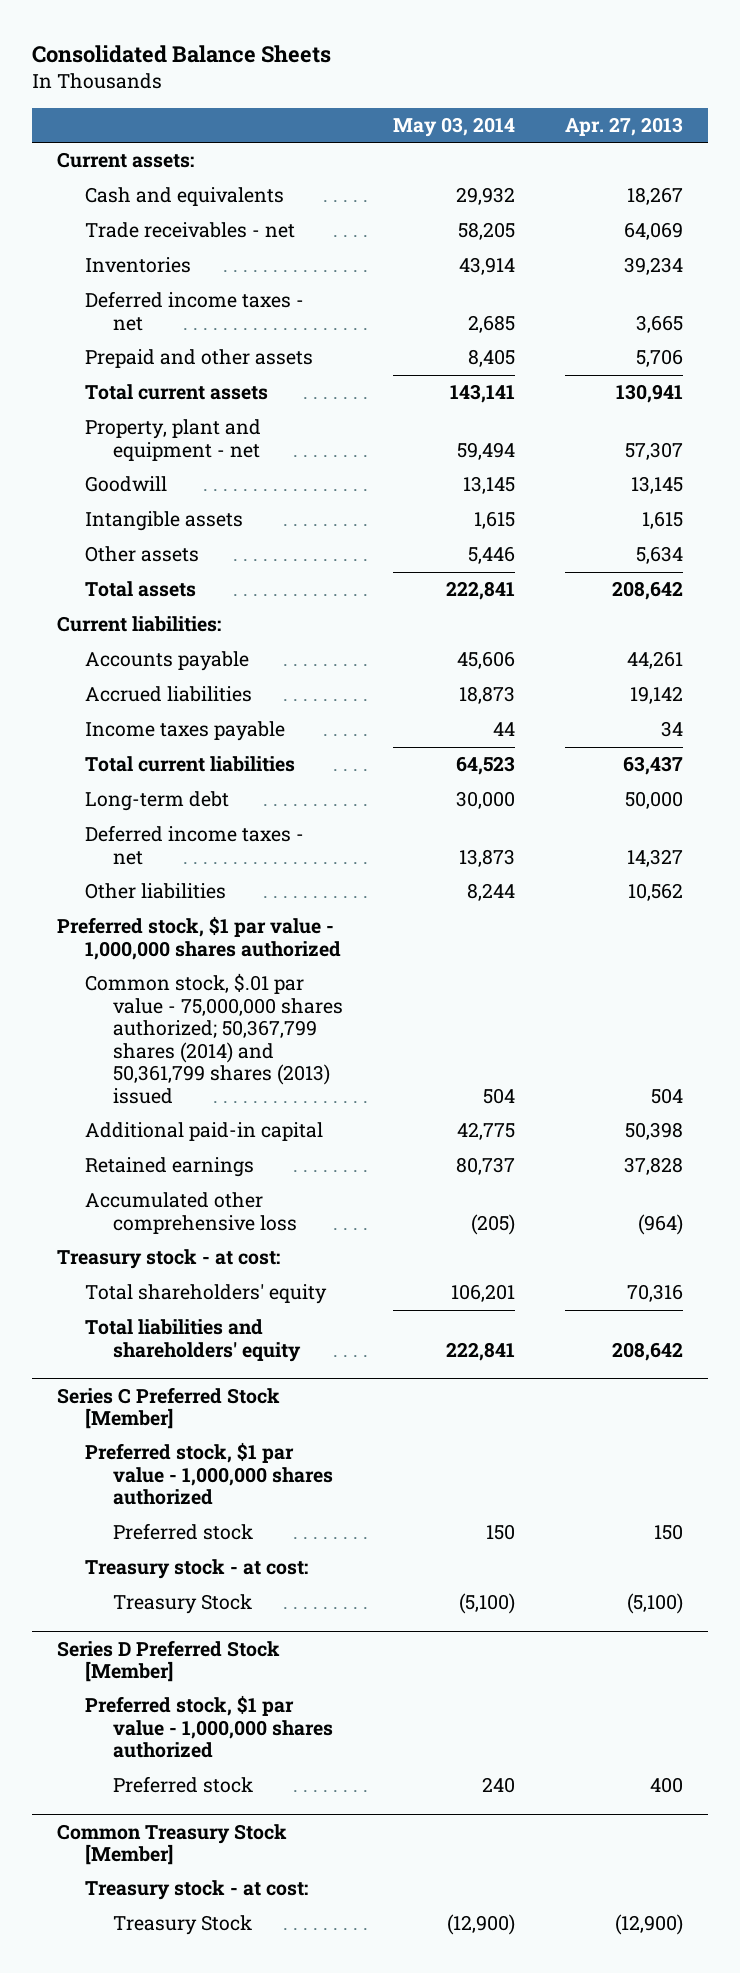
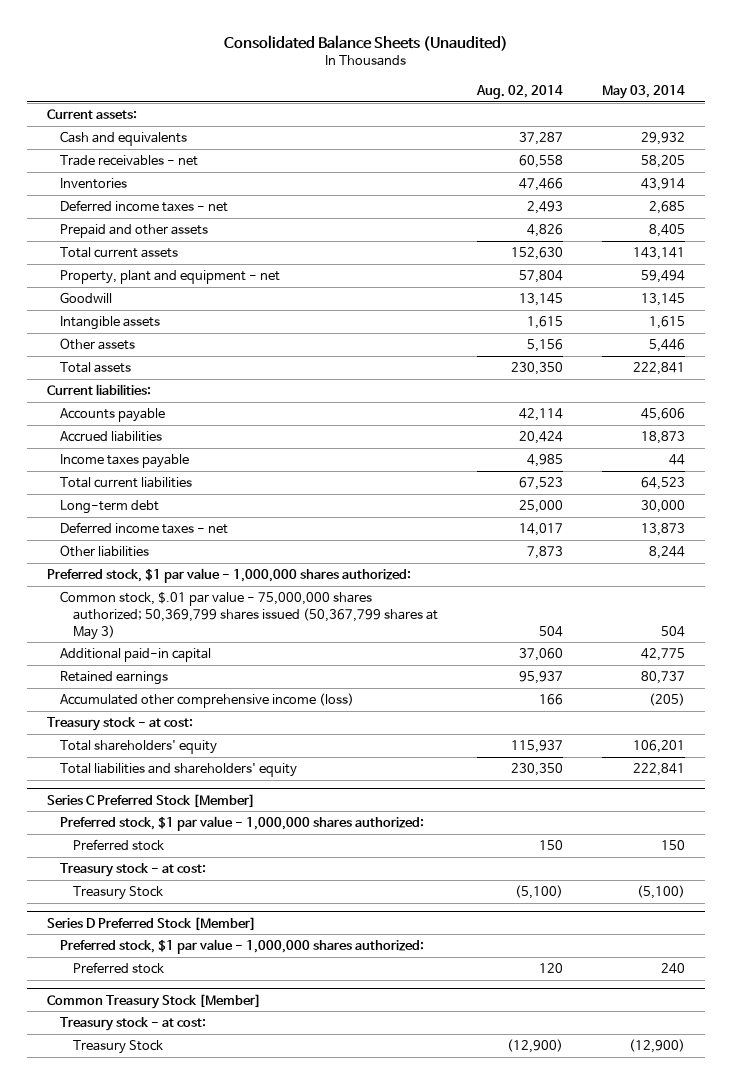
[32,45,332,64] Consolidated Balance Sheets -> [223,34,508,51] Consolidated Balance Sheets (Unaudited)
[564,117,683,137] Apr. 27, 2013 -> none
none -> [475,84,563,99] Aug. 02, 2014
[57,916,342,960] Preferred stock, $1 par value - 1,000,000 shares authorized -> [46,568,411,584] Preferred stock, $1 par value - 1,000,000 shares authorized:
[85,973,344,1104] Common stock, $.01 par value - 75,000,000 shares authorized; 50,367,799 shares (2014) and 50,361,799 shares (2013) issued -> [59,591,438,640] Common stock, $.01 par value - 75,000,000 shares authorized; 50,369,799 shares issued (50,367,799 shares at May 3)
[85,1192,298,1234] Accumulated other comprehensive loss -> [59,693,354,709] Accumulated other comprehensive income (loss)
[85,1442,334,1506] Preferred stock, $1 par value - 1,000,000 shares authorized -> [59,816,424,832] Preferred stock, $1 par value - 1,000,000 shares authorized:
[85,1695,334,1759] Preferred stock, $1 par value - 1,000,000 shares authorized -> [59,939,424,955] Preferred stock, $1 par value - 1,000,000 shares authorized:

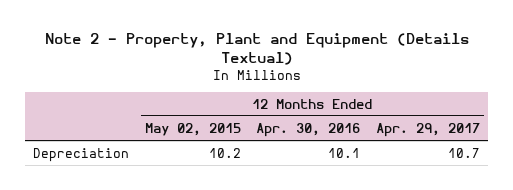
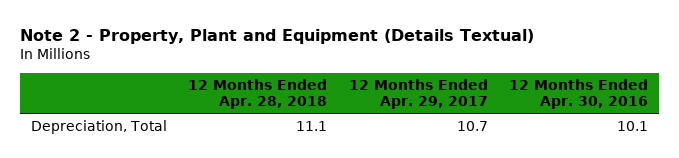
[144,122,241,136] May 02, 2015 -> none
none -> [188,79,328,110] 12 Months Ended Apr. 28, 2018
[32,147,129,162] Depreciation -> [30,120,167,135] Depreciation, Total

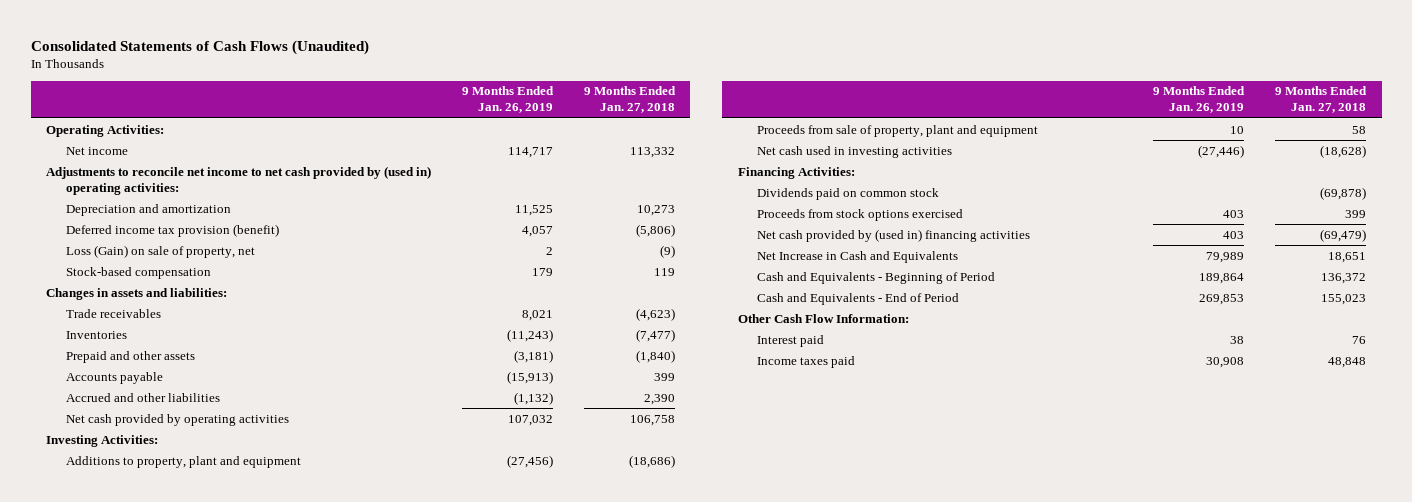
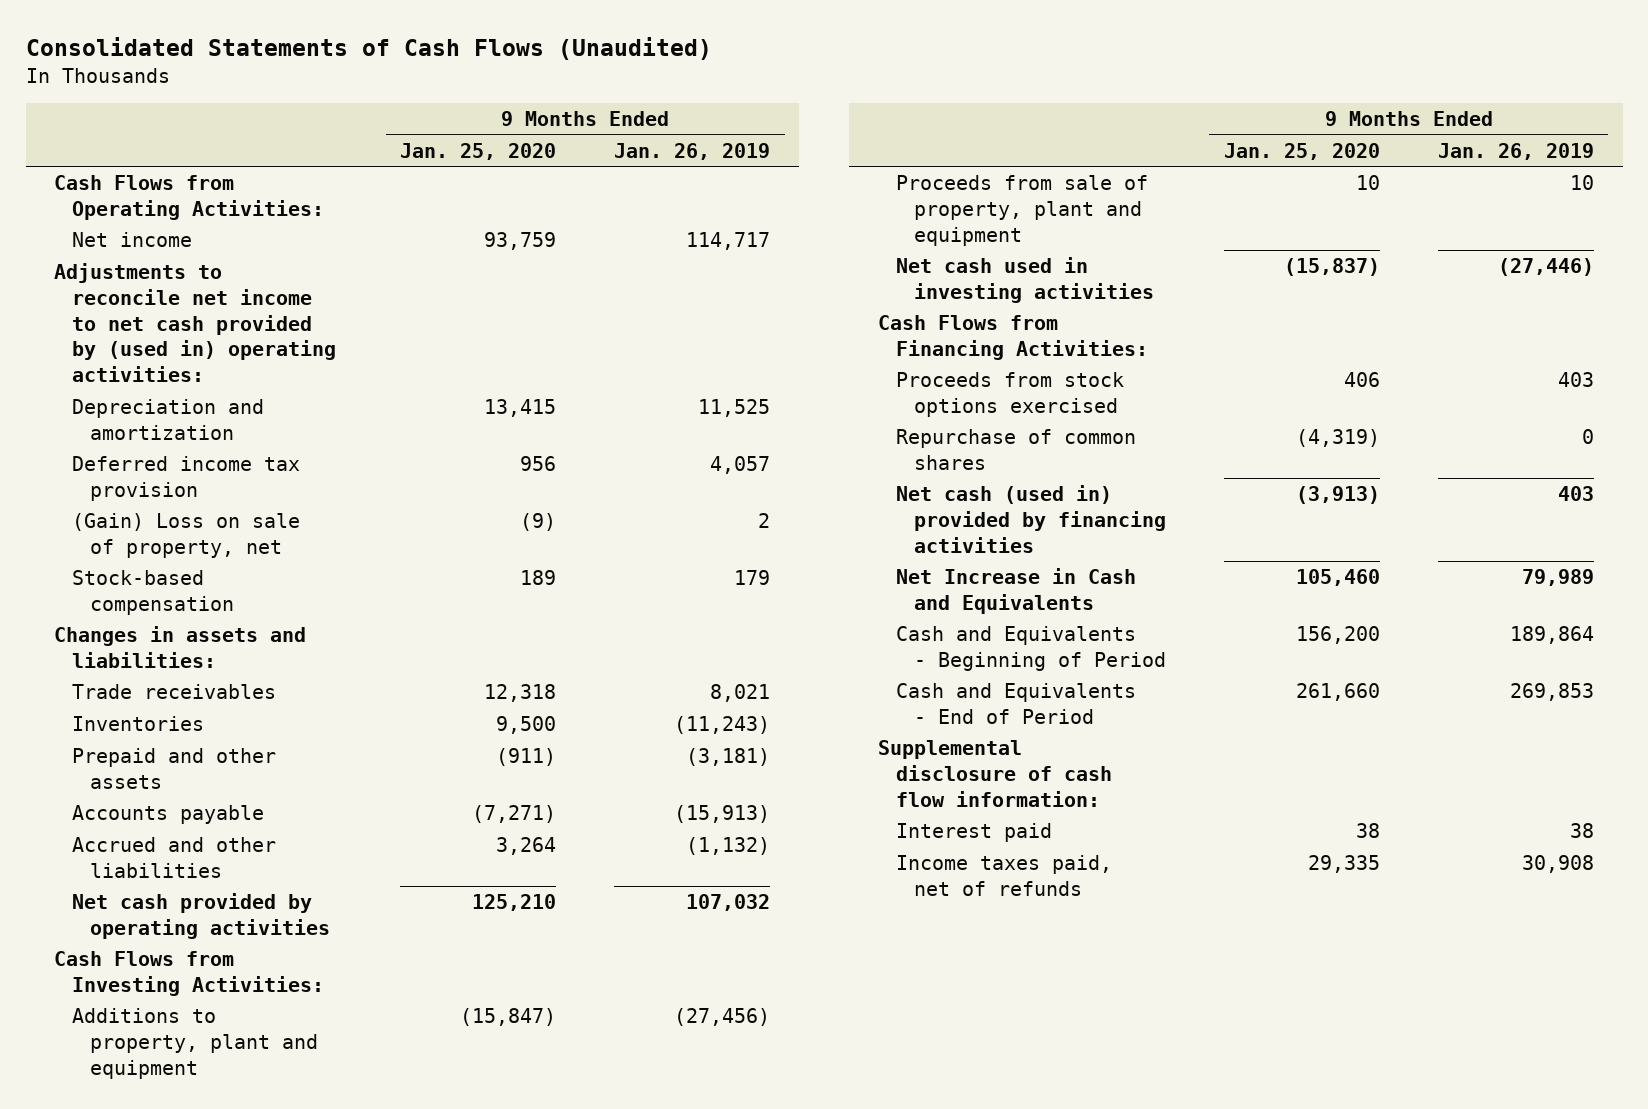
[583,86,676,114] 9 Months Ended Jan. 27, 2018 -> none
none -> [400,142,557,160] Jan. 25, 2020
[46,124,165,137] Operating Activities: -> [54,175,325,220] Cash Flows from Operating Activities:
[65,223,279,237] Deferred income tax provision (benefit) -> [72,456,301,501] Deferred income tax provision
[65,244,255,258] Loss (Gain) on sale of property, net -> [72,513,301,558] (Gain) Loss on sale of property, net
[46,434,159,447] Investing Activities: -> [54,951,325,996] Cash Flows from Investing Activities:
[757,187,940,200] Dividends paid on common stock -> none
[737,166,855,179] Financing Activities: -> [877,315,1148,360] Cash Flows from Financing Activities:
none -> [895,429,1136,470] Repurchase of common shares
[757,228,1031,242] Net cash provided by (used in) financing activities -> [895,485,1166,553] Net cash (used in) provided by financing activities
[737,313,909,323] Other Cash Flow Information: -> [877,740,1112,807] Supplemental disclosure of cash flow information:
[757,355,856,368] Income taxes paid -> [895,855,1112,896] Income taxes paid, net of refunds

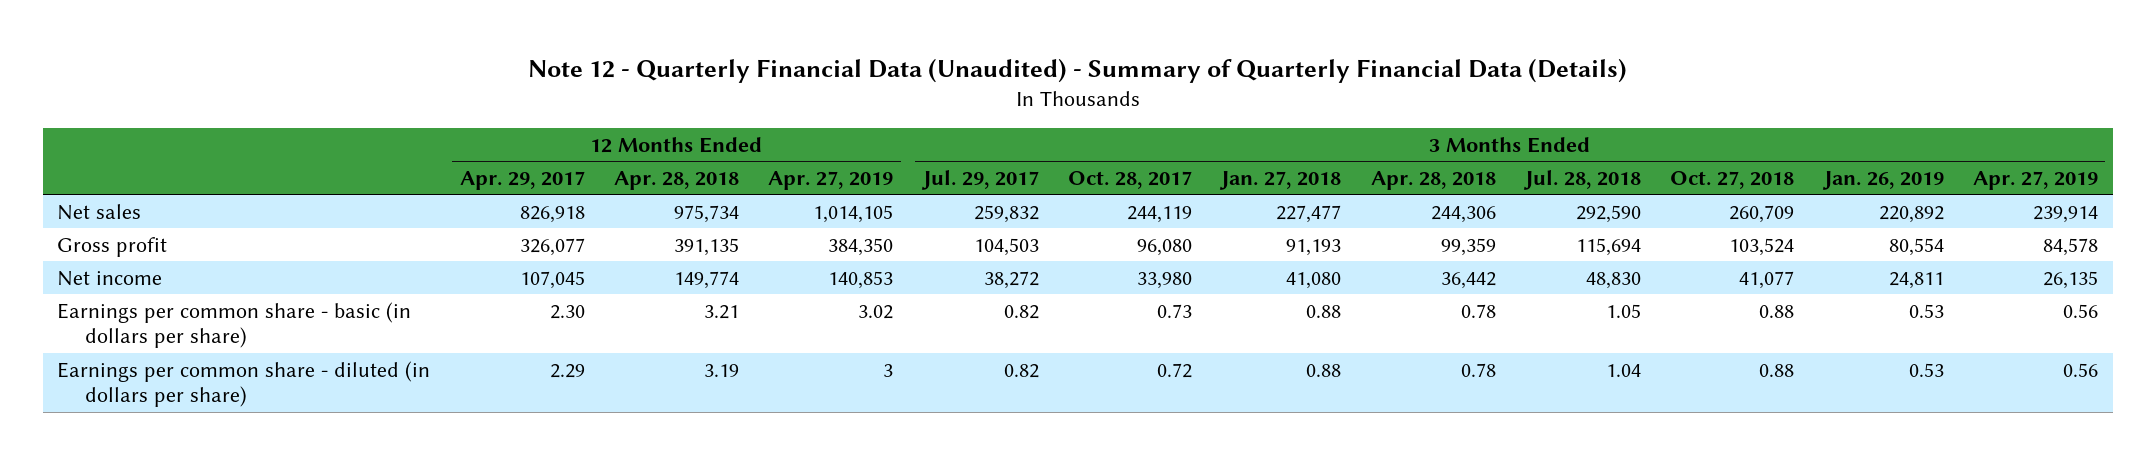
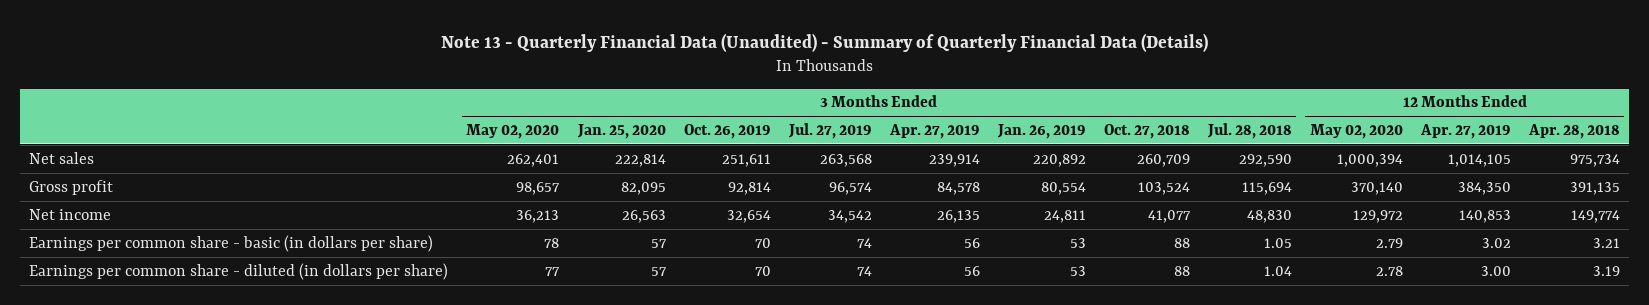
[527,57,1627,83] Note 12 - Quarterly Financial Data (Unaudited) - Summary of Quarterly Financial Data (Details) -> [440,32,1208,52] Note 13 - Quarterly Financial Data (Unaudited) - Summary of Quarterly Financial Data (Details)
[459,170,585,190] Apr. 29, 2017 -> none
[920,169,1039,190] Jul. 29, 2017 -> none
[1067,170,1192,189] Oct. 28, 2017 -> none
[1219,170,1342,190] Jan. 27, 2018 -> none
[1370,170,1496,190] Apr. 28, 2018 -> none
none -> [466,124,560,140] May 02, 2020
none -> [576,124,666,140] Jan. 25, 2020
none -> [683,124,771,140] Oct. 26, 2019
none -> [787,123,872,140] Jul. 27, 2019
none -> [1309,124,1403,140] May 02, 2020
[1759,304,1795,318] 0.88 -> [1173,237,1190,248] 88
[1908,303,1944,318] 0.53 -> [1069,237,1086,248] 53
[2063,303,2099,318] 0.56 -> [963,237,980,248] 56
[883,363,894,377] 3 -> [1480,265,1511,276] 3.00
[1759,363,1795,377] 0.88 -> [1173,265,1190,276] 88
[1908,362,1944,377] 0.53 -> [1069,265,1086,276] 53
[2063,362,2099,377] 0.56 -> [963,265,980,276] 56

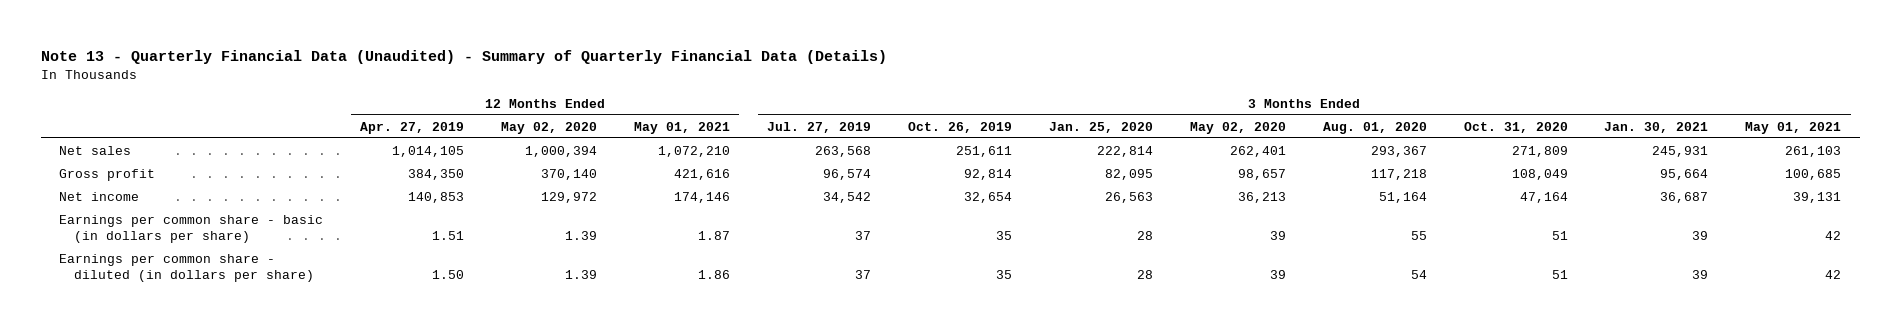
[888,124,980,140] Apr. 27, 2019 -> none
[996,124,1086,140] Jan. 26, 2019 -> none
[1103,124,1190,140] Oct. 27, 2018 -> none
[1206,123,1292,140] Jul. 28, 2018 -> none
[1527,124,1620,140] Apr. 28, 2018 -> none
none -> [634,121,731,134] May 01, 2021
none -> [1322,121,1427,134] Aug. 01, 2020
none -> [1463,121,1568,133] Oct. 31, 2020
none -> [1604,121,1709,133] Jan. 30, 2021
none -> [1745,121,1842,134] May 01, 2021
[544,237,560,248] 78 -> [1269,231,1286,241] 39
[650,238,667,248] 57 -> [1136,231,1153,241] 28
[754,237,771,248] 70 -> [995,231,1012,241] 35
[856,237,872,248] 74 -> [854,231,871,241] 37
[1375,237,1403,248] 2.79 -> [565,231,598,241] 1.39
[1481,237,1511,248] 3.02 -> [432,231,465,241] 1.51
[545,266,561,276] 77 -> [1269,270,1286,280] 39
[650,266,667,276] 57 -> [1136,270,1153,280] 28
[754,265,771,276] 70 -> [995,270,1012,280] 35
[856,265,872,276] 74 -> [854,270,871,280] 37
[1375,265,1403,276] 2.78 -> [565,270,598,280] 1.39
[1480,265,1511,276] 3.00 -> [432,270,465,280] 1.50

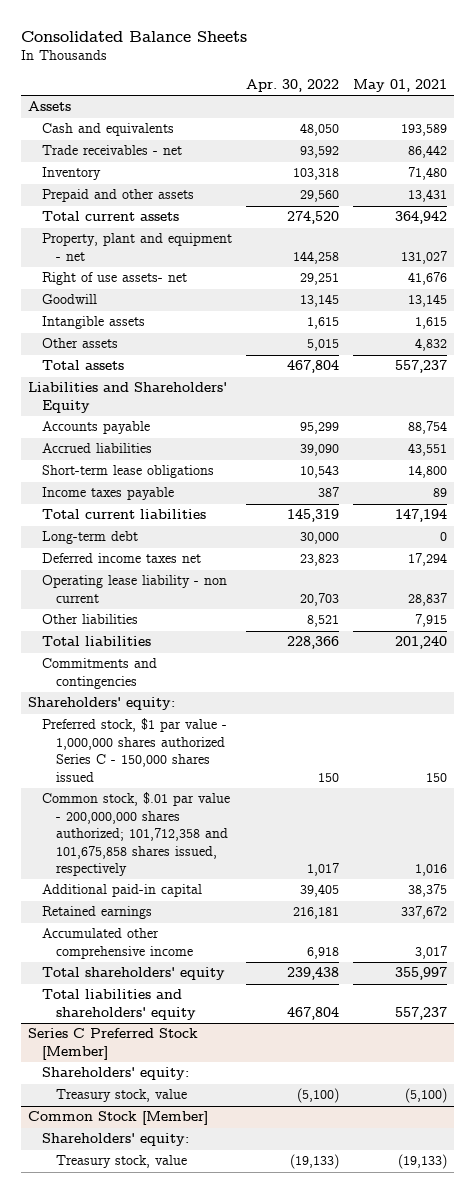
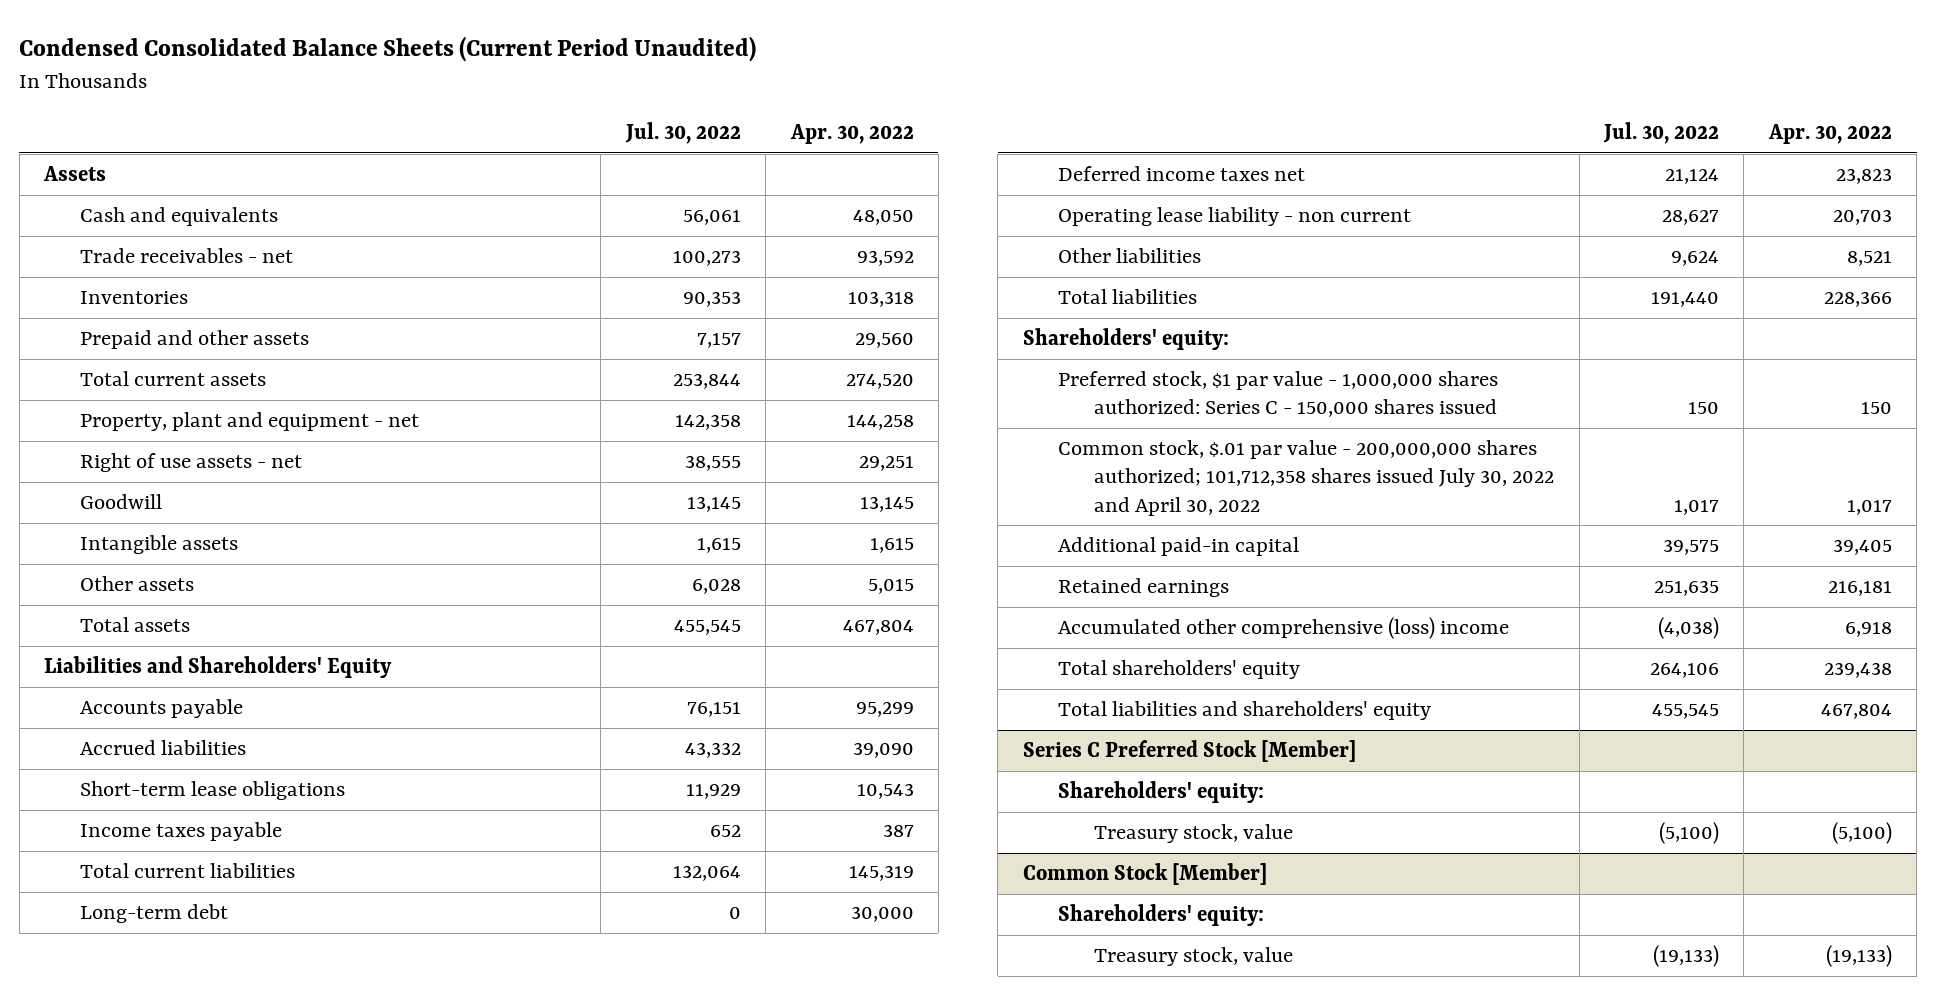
[21,31,248,43] Consolidated Balance Sheets -> [19,36,757,63] Condensed Consolidated Balance Sheets (Current Period Unaudited)
[352,79,447,93] May 01, 2021 -> none
none -> [624,122,741,145] Jul. 30, 2022
[42,167,102,181] Inventory -> [80,291,189,305] Inventories
[42,272,188,286] Right of use assets- net -> [80,453,303,473] Right of use assets - net
[42,658,158,689] Commitments and contingencies -> none
[42,718,228,782] Preferred stock, $1 par value - 1,000,000 shares authorized Series C - 150,000 shares issued -> [1058,371,1499,418] Preferred stock, $1 par value - 1,000,000 shares authorized: Series C - 150,000 shares issued
[42,792,231,876] Common stock, $.01 par value - 200,000,000 shares authorized; 101,712,358 and 101,675,858 shares issued, respectively -> [1058,440,1555,516] Common stock, $.01 par value - 200,000,000 shares authorized; 101,712,358 shares issued July 30, 2022 and April 30, 2022
[42,928,194,959] Accumulated other comprehensive income -> [1058,617,1510,640] Accumulated other comprehensive (loss) income

